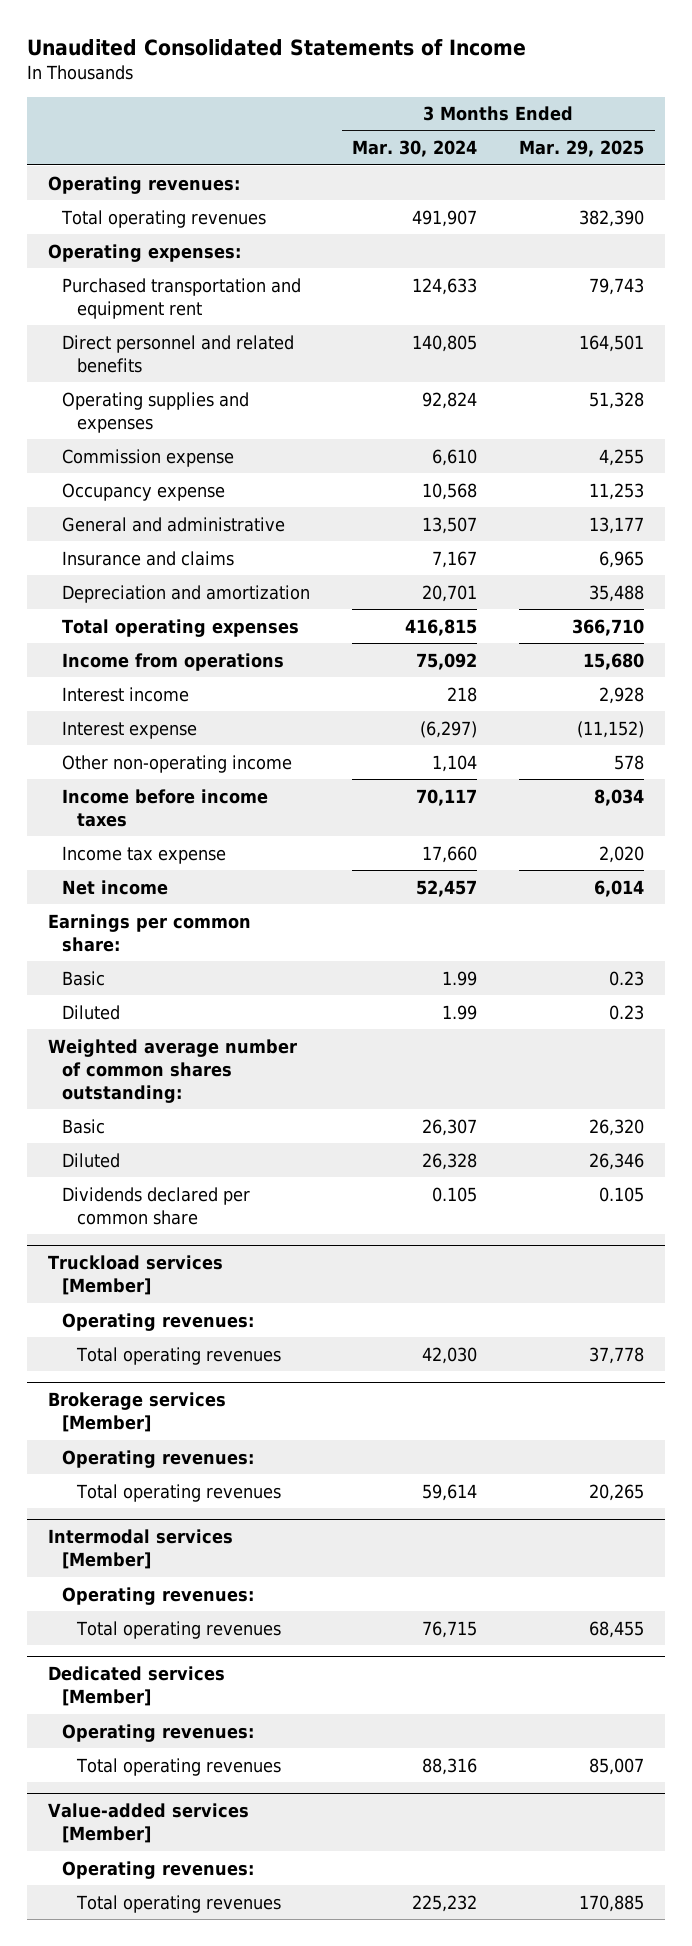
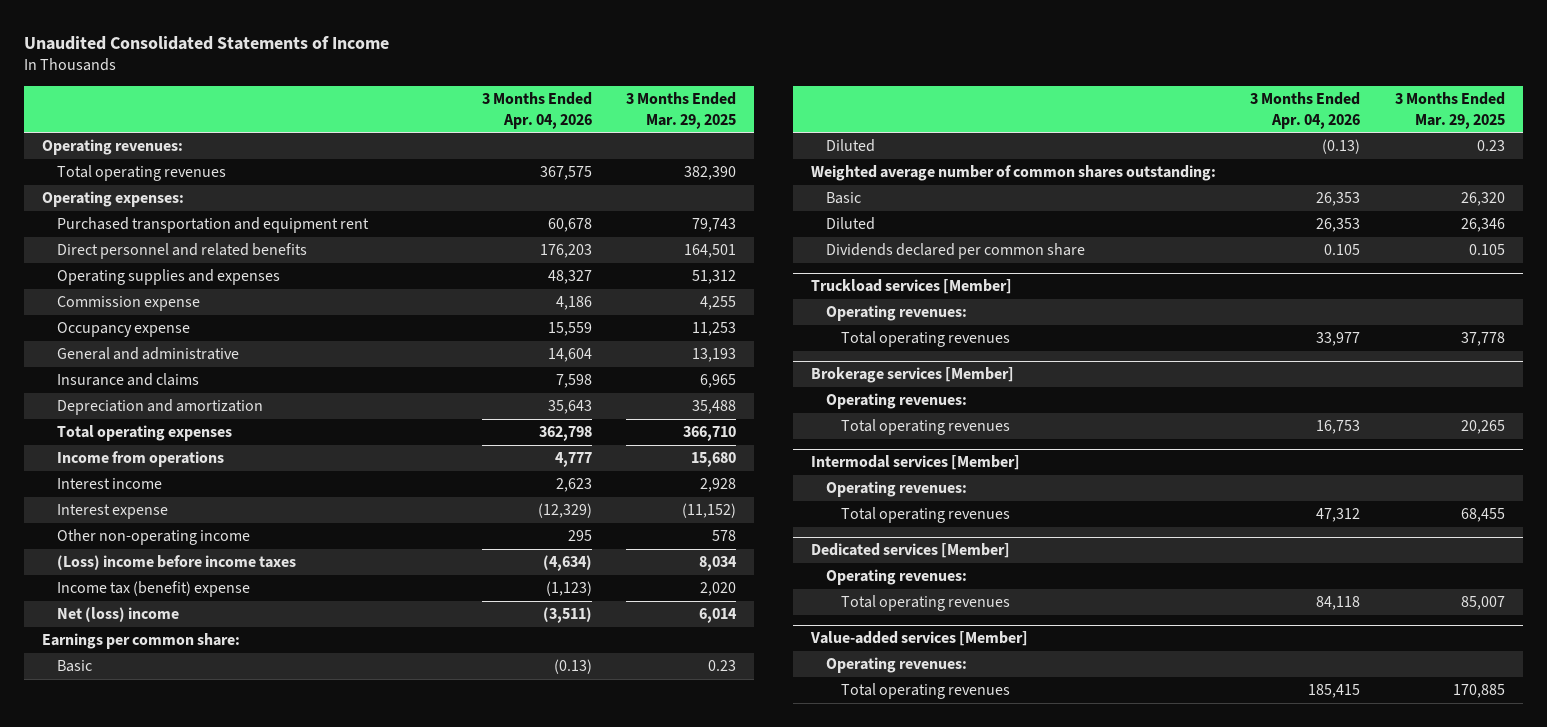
[352,140,478,158] Mar. 30, 2024 -> none
none -> [481,92,592,129] 3 Months Ended Apr. 04, 2026
[589,391,645,409] 51,328 -> [692,270,737,285] 51,312
[589,516,645,534] 13,177 -> [692,348,737,363] 13,193
[62,788,269,827] Income before income taxes -> [56,555,296,571] (Loss) income before income taxes
[62,845,227,864] Income tax expense -> [56,581,250,598] Income tax (benefit) expense
[62,879,169,895] Net income -> [56,607,179,623] Net (loss) income

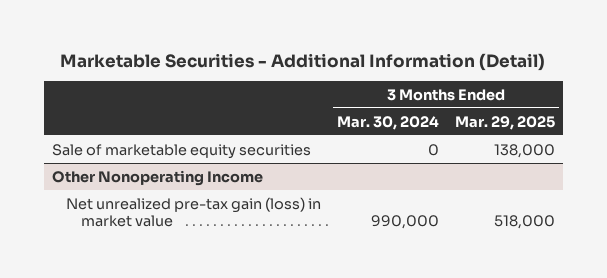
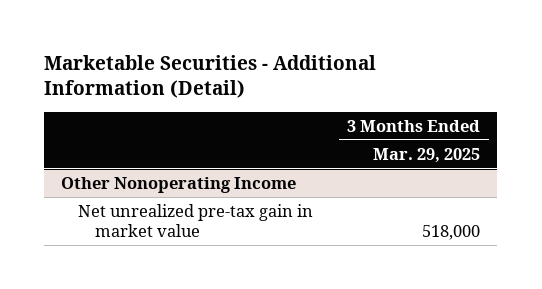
[337,115,440,130] Mar. 30, 2024 -> none
[51,143,311,159] Sale of marketable equity securities -> none
[66,196,322,227] Net unrealized pre-tax gain (loss) in market value -> [78,203,314,237] Net unrealized pre-tax gain in market value

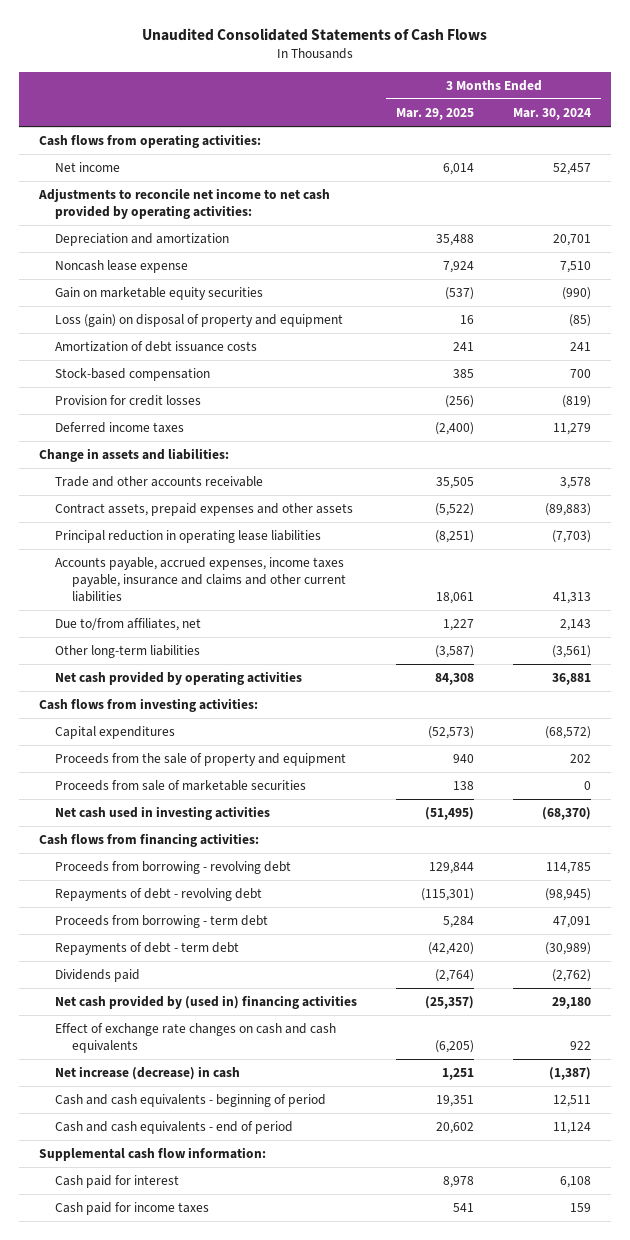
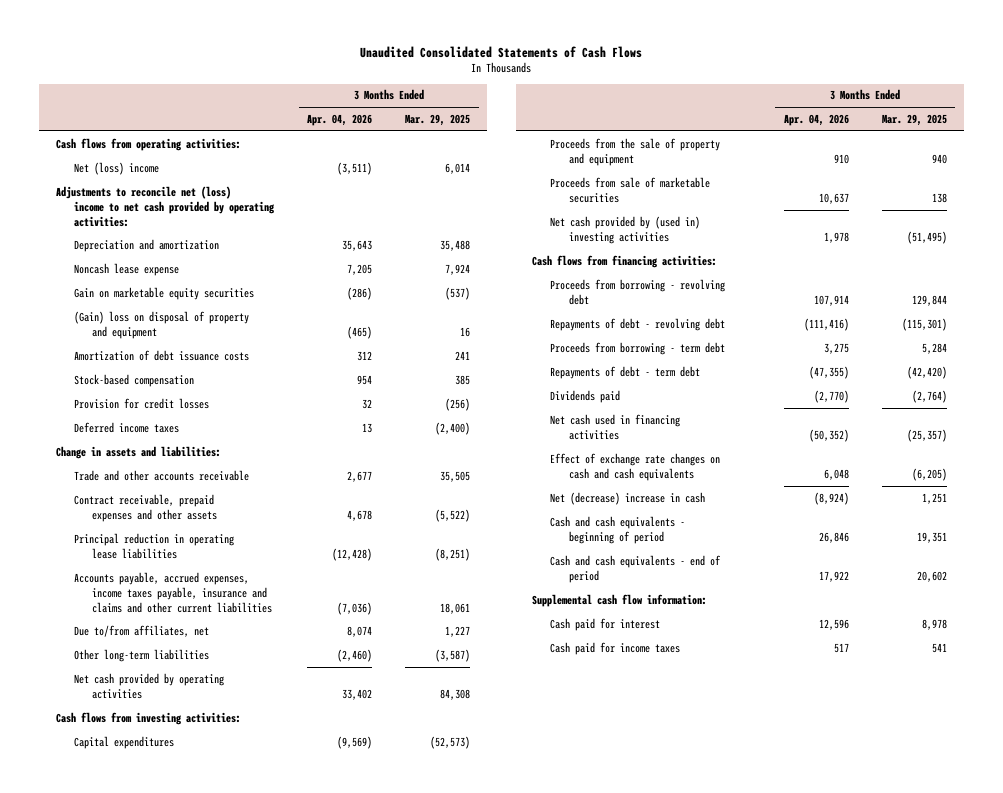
[513,108,592,121] Mar. 30, 2024 -> none
none -> [307,114,373,127] Apr. 04, 2026
[55,162,121,173] Net income -> [73,161,159,175] Net (loss) income
[37,188,330,219] Adjustments to reconcile net income to net cash provided by operating activities: -> [55,185,275,227] Adjustments to reconcile net (loss) income to net cash provided by operating activities:
[55,314,344,328] Loss (gain) on disposal of property and equipment -> [73,310,249,339] (Gain) loss on disposal of property and equipment
[55,503,354,517] Contract assets, prepaid expenses and other assets -> [73,493,217,522] Contract receivable, prepaid expenses and other assets
[55,806,271,821] Net cash used in investing activities -> [550,215,701,244] Net cash provided by (used in) investing activities
[55,995,358,1010] Net cash provided by (used in) financing activities -> [550,413,681,440] Net cash used in financing activities
[55,1066,241,1081] Net increase (decrease) in cash -> [550,491,706,505] Net (decrease) increase in cash

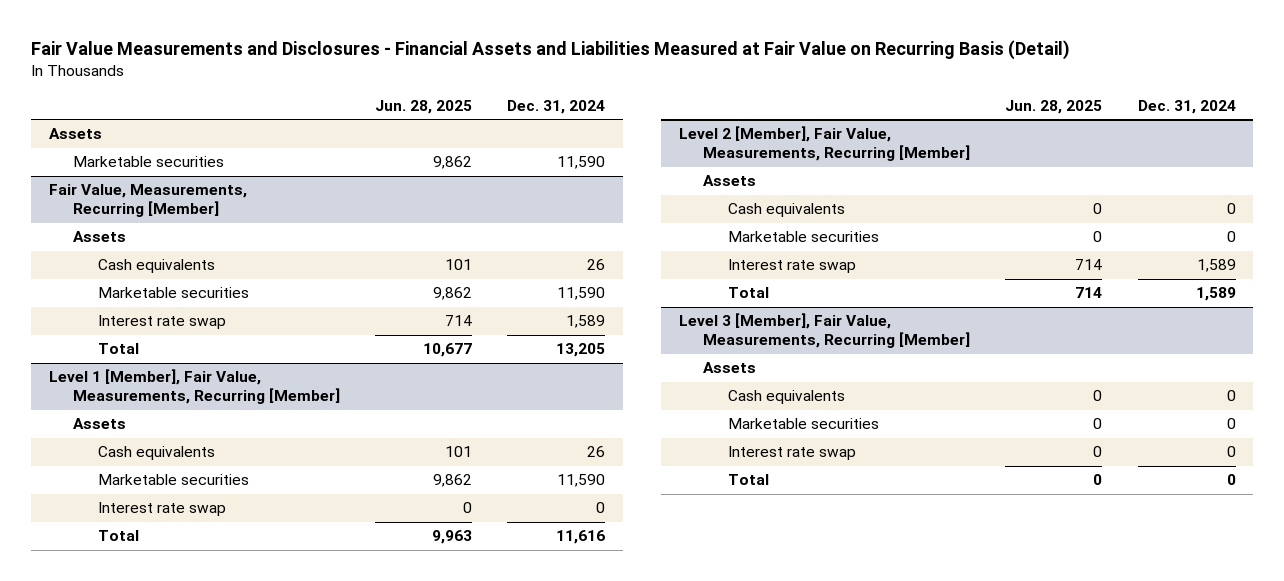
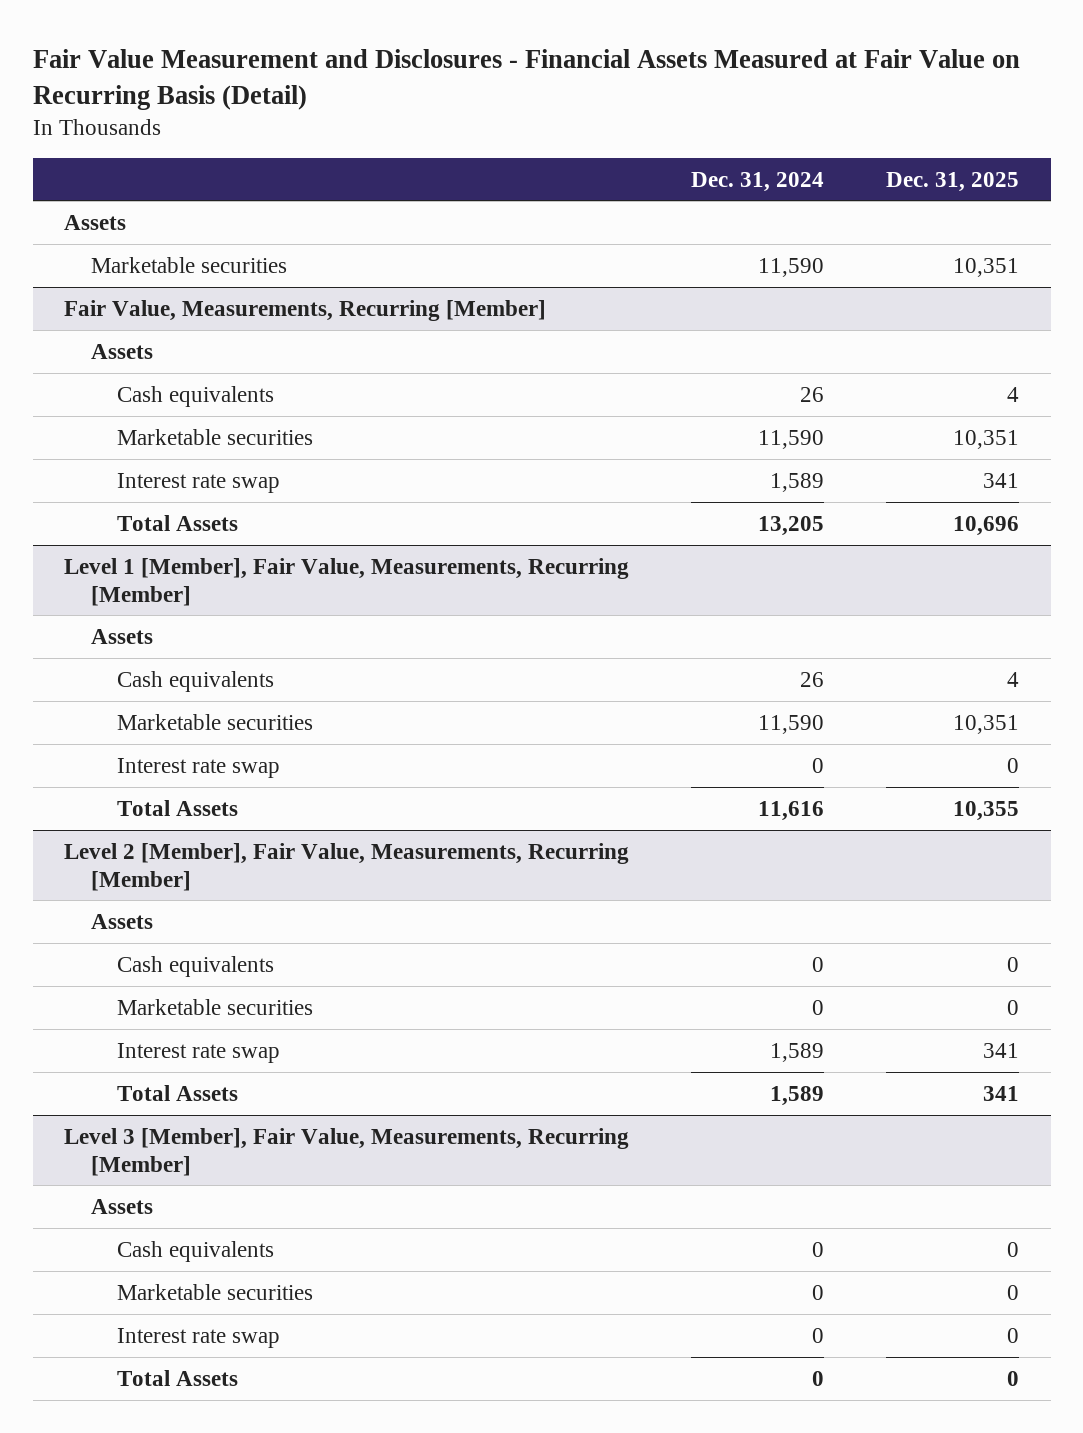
[31,40,1071,61] Fair Value Measurements and Disclosures - Financial Assets and Liabilities Measured at Fair Value on Recurring Basis (Detail) -> [32,49,1020,110] Fair Value Measurement and Disclosures - Financial Assets Measured at Fair Value on Recurring Basis (Detail)
[375,99,473,114] Jun. 28, 2025 -> none
none -> [886,171,1020,192] Dec. 31, 2025
[97,343,139,355] Total -> [117,514,239,531] Total Assets
[97,530,139,542] Total -> [117,799,239,816] Total Assets
[727,287,769,299] Total -> [117,1084,239,1101] Total Assets
[727,474,769,486] Total -> [117,1369,239,1386] Total Assets

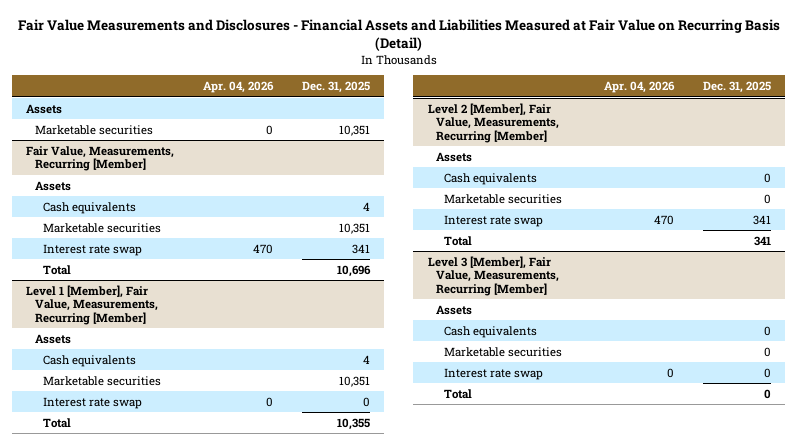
[32,49,1020,110] Fair Value Measurement and Disclosures - Financial Assets Measured at Fair Value on Recurring Basis (Detail) -> [17,19,780,52] Fair Value Measurements and Disclosures - Financial Assets and Liabilities Measured at Fair Value on Recurring Basis (Detail)
[691,171,825,192] Dec. 31, 2024 -> none
none -> [203,81,275,94] Apr. 04, 2026
[117,514,239,531] Total Assets -> [43,264,72,275] Total
[117,799,239,816] Total Assets -> [43,417,72,428] Total
[117,1084,239,1101] Total Assets -> [444,235,473,246] Total
[117,1369,239,1386] Total Assets -> [444,388,473,399] Total

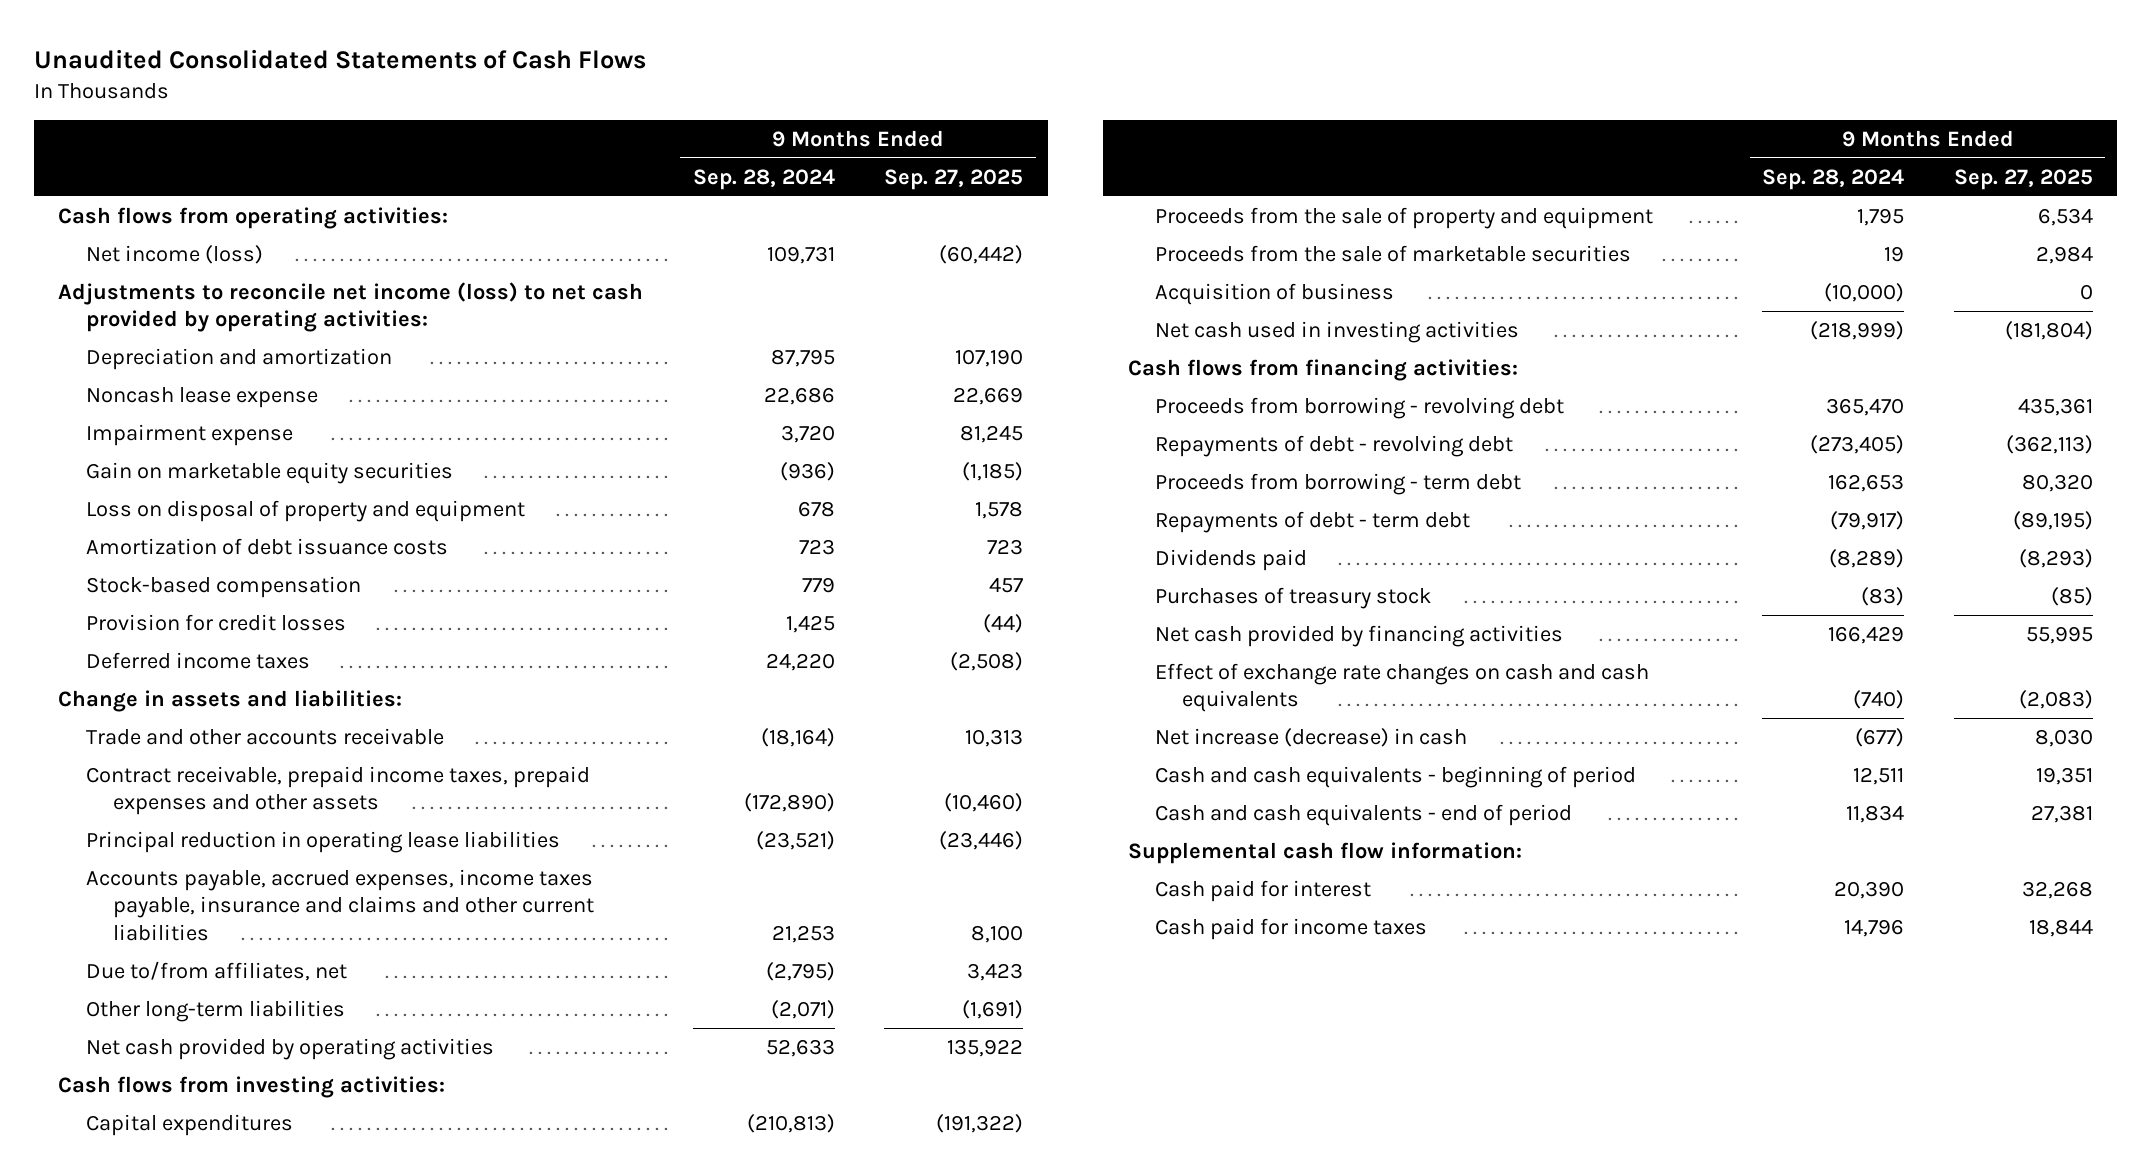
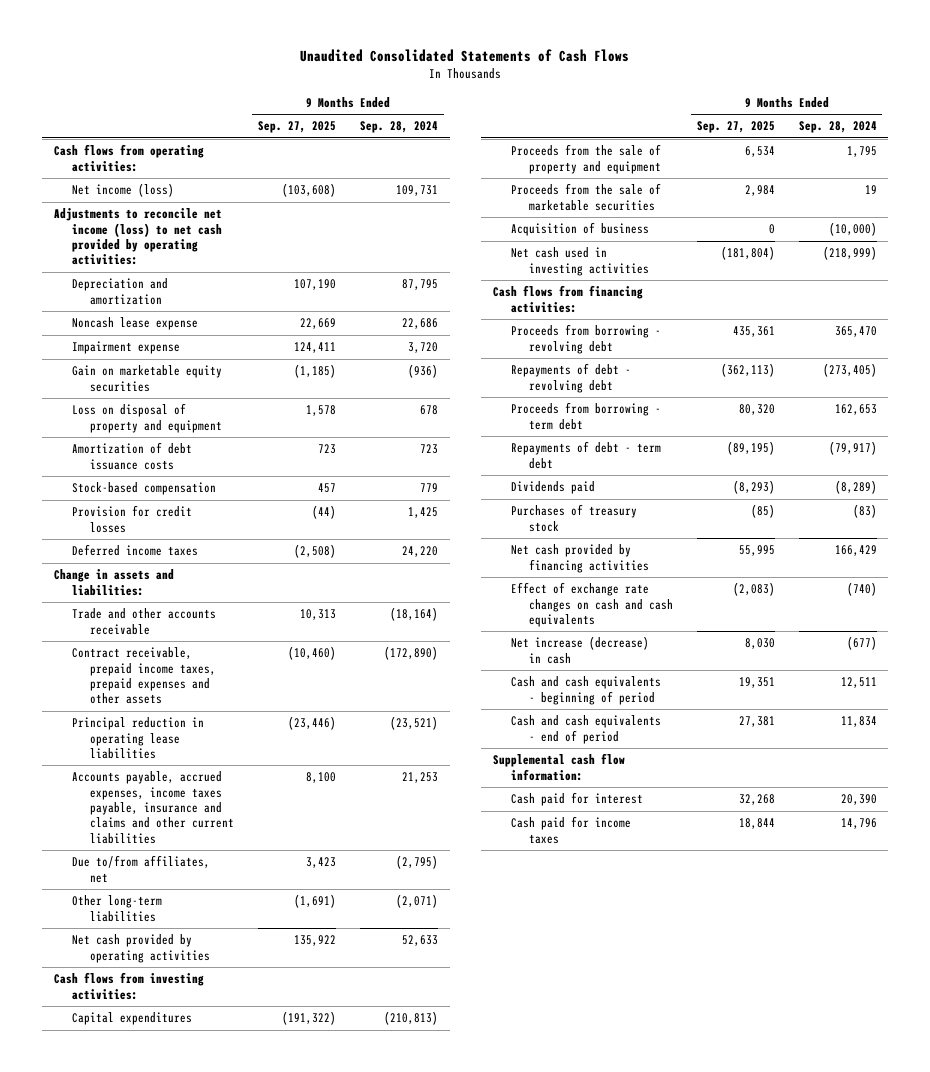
[939,244,1024,264] (60,442) -> [281,183,336,198] (103,608)
[960,424,1024,443] 81,245 -> [293,342,336,354] 124,411

